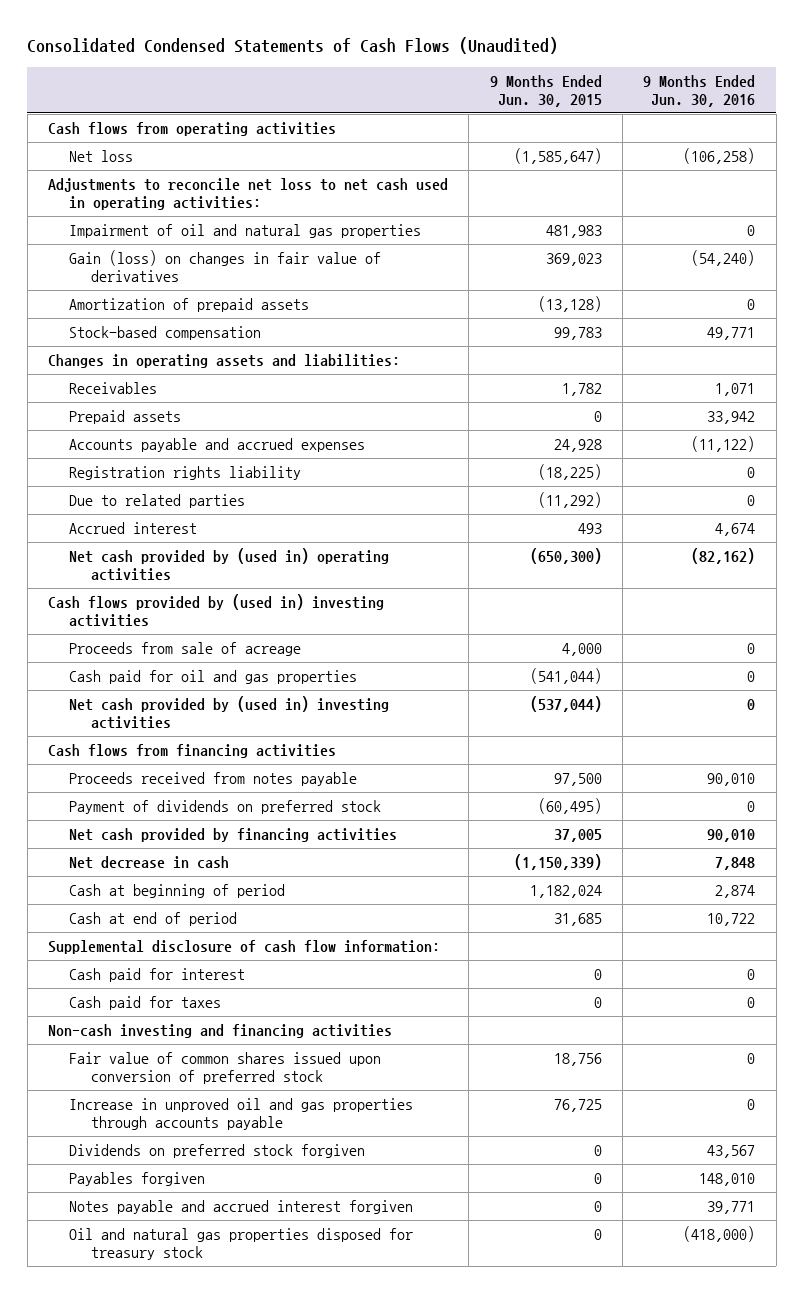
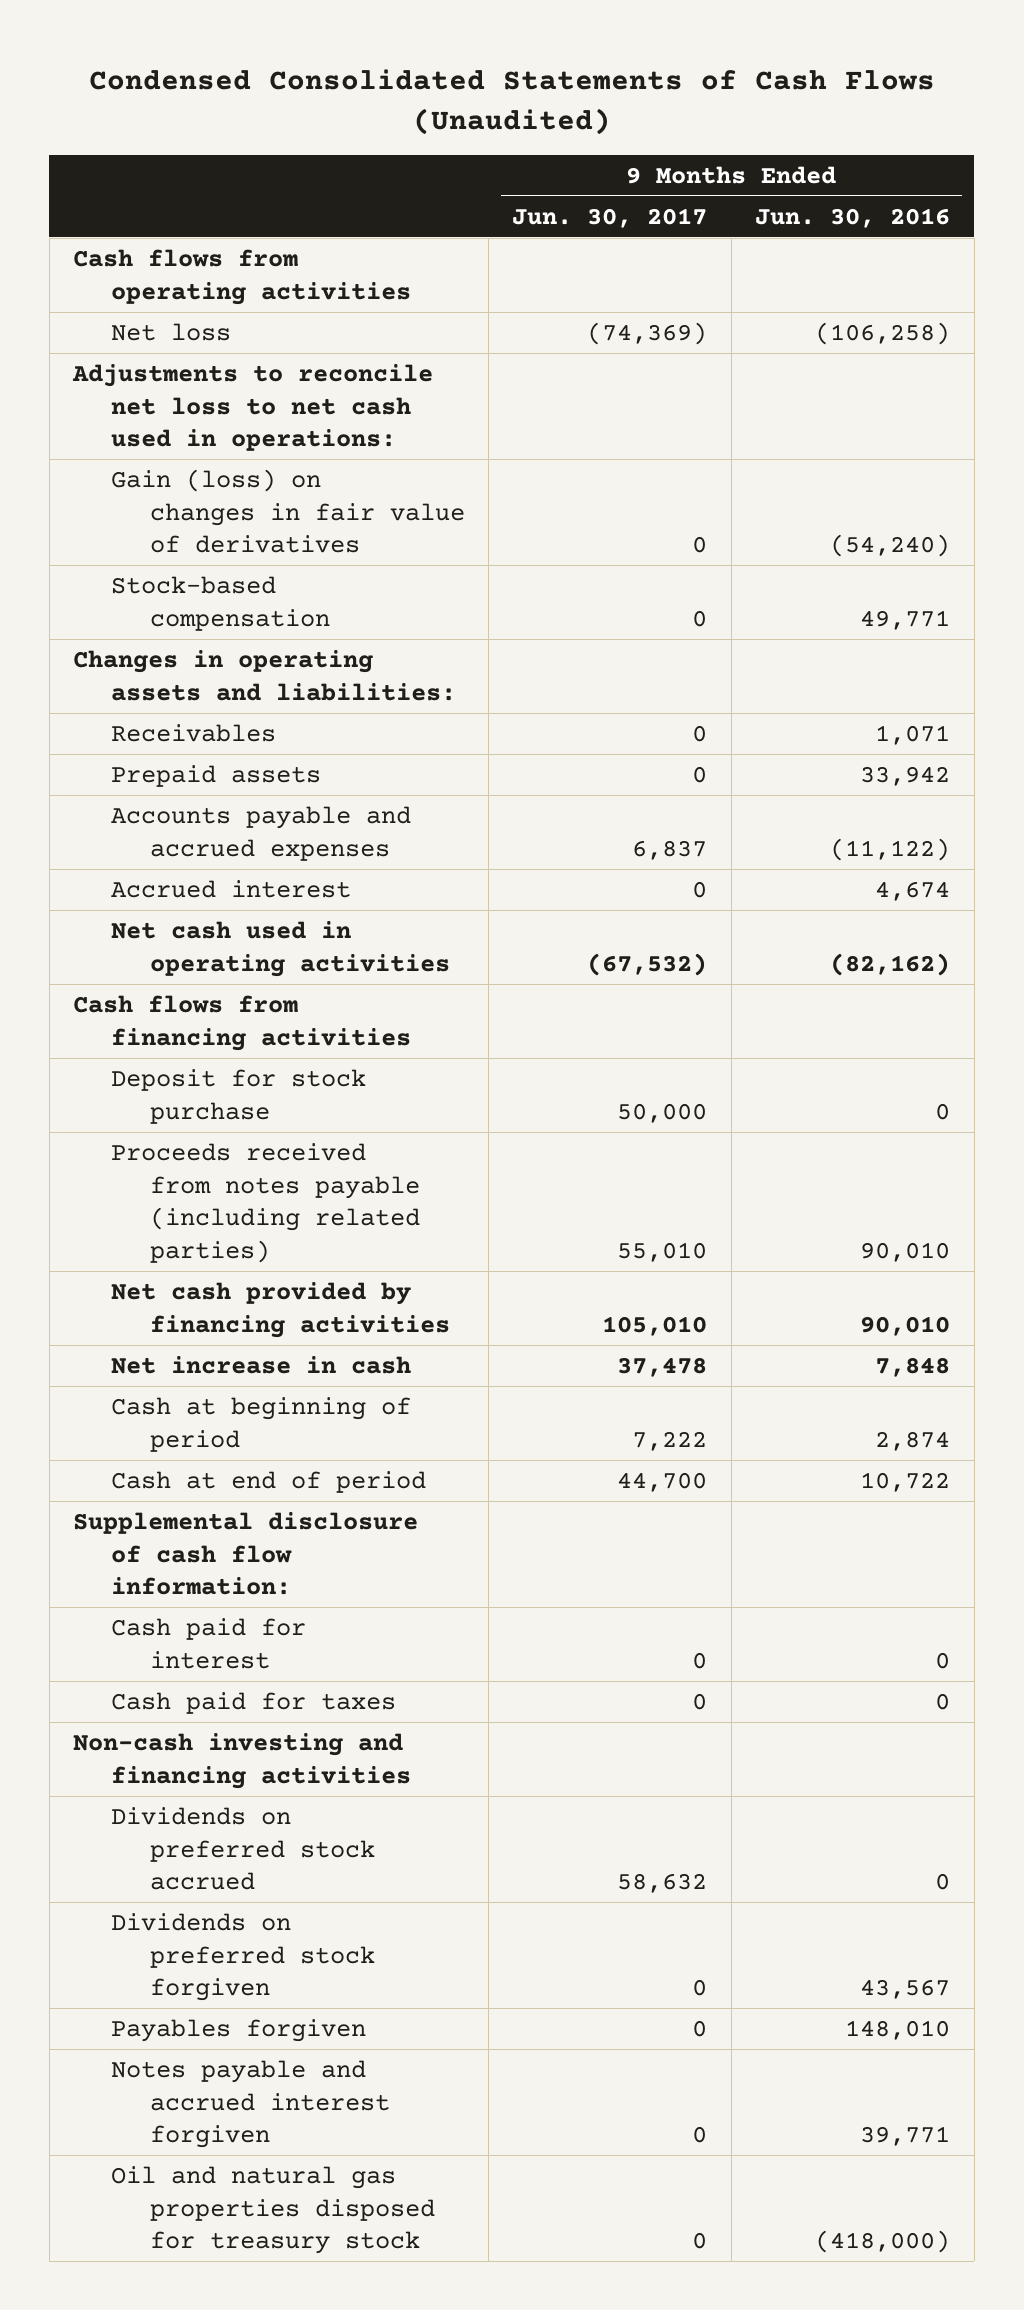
[27,37,559,55] Consolidated Condensed Statements of Cash Flows (Unaudited) -> [88,69,935,136] Condensed Consolidated Statements of Cash Flows (Unaudited)
[489,74,602,107] 9 Months Ended Jun. 30, 2015 -> none
none -> [512,207,708,228] Jun. 30, 2017
[69,223,422,238] Impairment of oil and natural gas properties -> none
[48,177,449,211] Adjustments to reconcile net loss to net cash used in operating activities: -> [72,363,434,452] Adjustments to reconcile net loss to net cash used in operations:
[69,297,310,312] Amortization of prepaid assets -> none
[69,465,302,480] Registration rights liability -> none
[69,493,246,508] Due to related parties -> none
[48,593,385,628] Cash flows provided by (used in) investing activities -> none
[69,641,302,656] Proceeds from sale of acreage -> none
[69,669,358,684] Cash paid for oil and gas properties -> none
[69,695,390,730] Net cash provided by (used in) investing activities -> none
[69,547,390,582] Net cash provided by (used in) operating activities -> [111,920,450,977] Net cash used in operating activities
[69,799,382,814] Payment of dividends on preferred stock -> none
none -> [111,1068,367,1124] Deposit for stock purchase
[69,771,358,786] Proceeds received from notes payable -> [111,1142,420,1264] Proceeds received from notes payable (including related parties)
[69,855,230,869] Net decrease in cash -> [111,1355,412,1374] Net increase in cash
[69,1051,382,1085] Fair value of common shares issued upon conversion of preferred stock -> none
[69,1097,414,1131] Increase in unproved oil and gas properties through accounts payable -> none
none -> [111,1806,375,1891] Dividends on preferred stock accrued

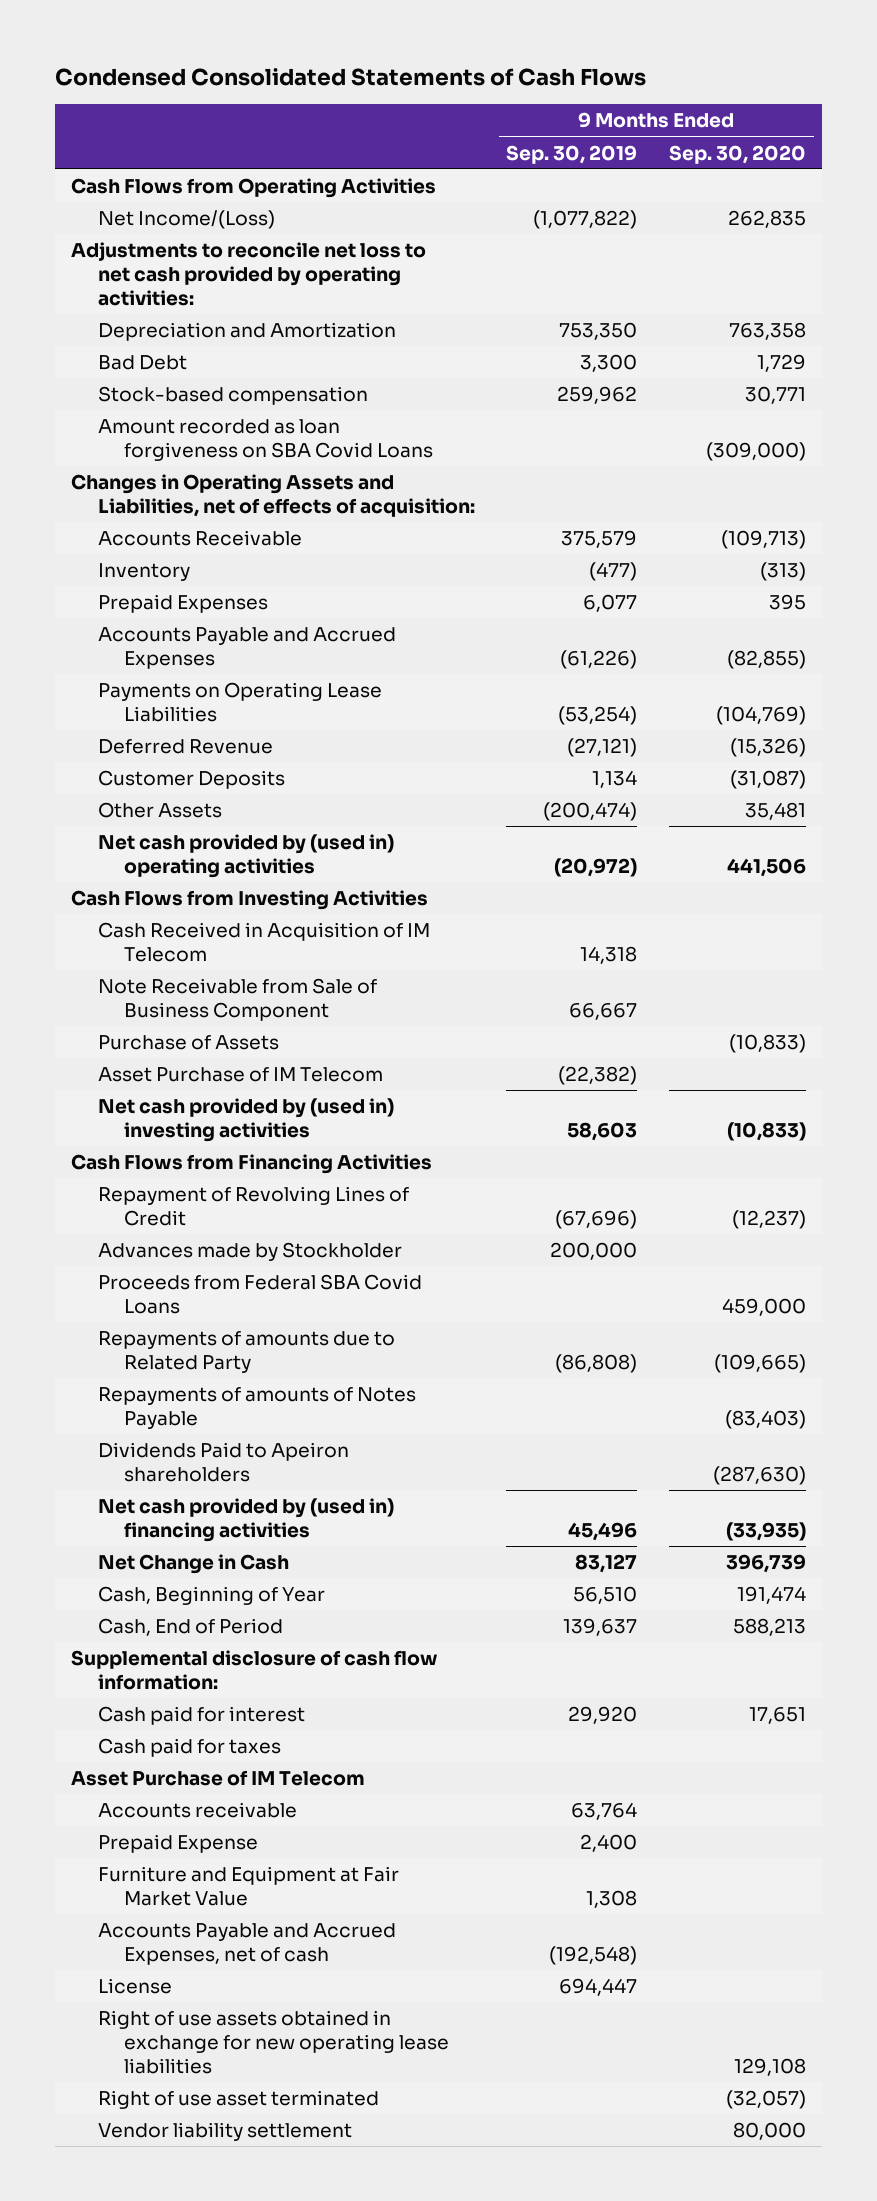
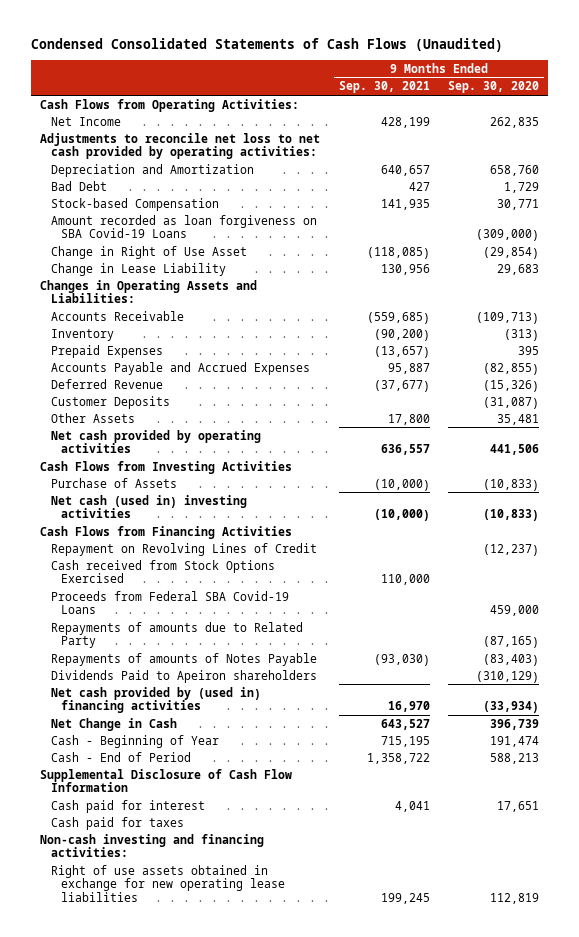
[55,68,647,87] Condensed Consolidated Statements of Cash Flows -> [31,37,504,52] Condensed Consolidated Statements of Cash Flows (Unaudited)
[506,144,638,164] Sep. 30, 2019 -> none
none -> [338,81,430,94] Sep. 30, 2021
[71,178,437,199] Cash Flows from Operating Activities -> [40,98,300,112] Cash Flows from Operating Activities:
[97,210,275,230] Net Income/(Loss) -> [50,116,121,126] Net Income
[729,322,807,341] 763,358 -> [490,164,540,176] 658,760
[97,386,368,406] Stock-based compensation -> [50,197,219,211] Stock-based Compensation
[97,419,434,461] Amount recorded as loan forgiveness on SBA Covid Loans -> [50,214,317,239] Amount recorded as loan forgiveness on SBA Covid-19 Loans
none -> [50,245,247,259] Change in Right of Use Asset
none -> [50,262,226,276] Change in Lease Liability
[71,474,475,517] Changes in Operating Assets and Liabilities, net of effects of acquisition: -> [40,279,258,304] Changes in Operating Assets and Liabilities:
[97,682,382,722] Payments on Operating Lease Liabilities -> none
[97,834,394,878] Net cash provided by (used in) operating activities -> [50,429,261,454] Net cash provided by operating activities
[97,922,430,962] Cash Received in Acquisition of IM Telecom -> none
[97,978,377,1021] Note Receivable from Sale of Business Component -> none
[97,1067,383,1083] Asset Purchase of IM Telecom -> none
[97,1098,394,1142] Net cash provided by (used in) investing activities -> [50,494,247,519] Net cash (used in) investing activities
[97,1242,402,1262] Advances made by Stockholder -> none
[97,1186,409,1226] Repayment of Revolving Lines of Credit -> [50,542,317,556] Repayment on Revolving Lines of Credit
none -> [50,559,275,584] Cash received from Stock Options Exercised
[97,1274,422,1314] Proceeds from Federal SBA Covid Loans -> [50,590,289,615] Proceeds from Federal SBA Covid-19 Loans
[714,1353,807,1373] (109,665) -> [483,636,540,649] (87,165)
[713,1465,807,1485] (287,630) -> [476,670,540,683] (310,129)
[726,1521,807,1541] (33,935) -> [483,701,540,714] (33,934)
[97,1586,325,1606] Cash, Beginning of Year -> [50,734,219,748] Cash - Beginning of Year
[97,1618,283,1637] Cash, End of Period -> [50,751,191,762] Cash - End of Period
[71,1650,439,1690] Supplemental disclosure of cash flow information: -> [40,768,293,793] Supplemental Disclosure of Cash Flow Information
[71,1770,366,1787] Asset Purchase of IM Telecom -> none
[97,1802,297,1819] Accounts receivable -> none
[97,1834,258,1854] Prepaid Expense -> none
[97,1866,399,1906] Furniture and Equipment at Fair Market Value -> none
[97,1923,396,1965] Accounts Payable and Accrued Expenses, net of cash -> none
[97,1978,172,1995] License -> none
[97,2090,379,2110] Right of use asset terminated -> none
[97,2122,352,2142] Vendor liability settlement -> none
none -> [40,833,265,858] Non-cash investing and financing activities:
[734,2057,807,2076] 129,108 -> [490,892,540,904] 112,819

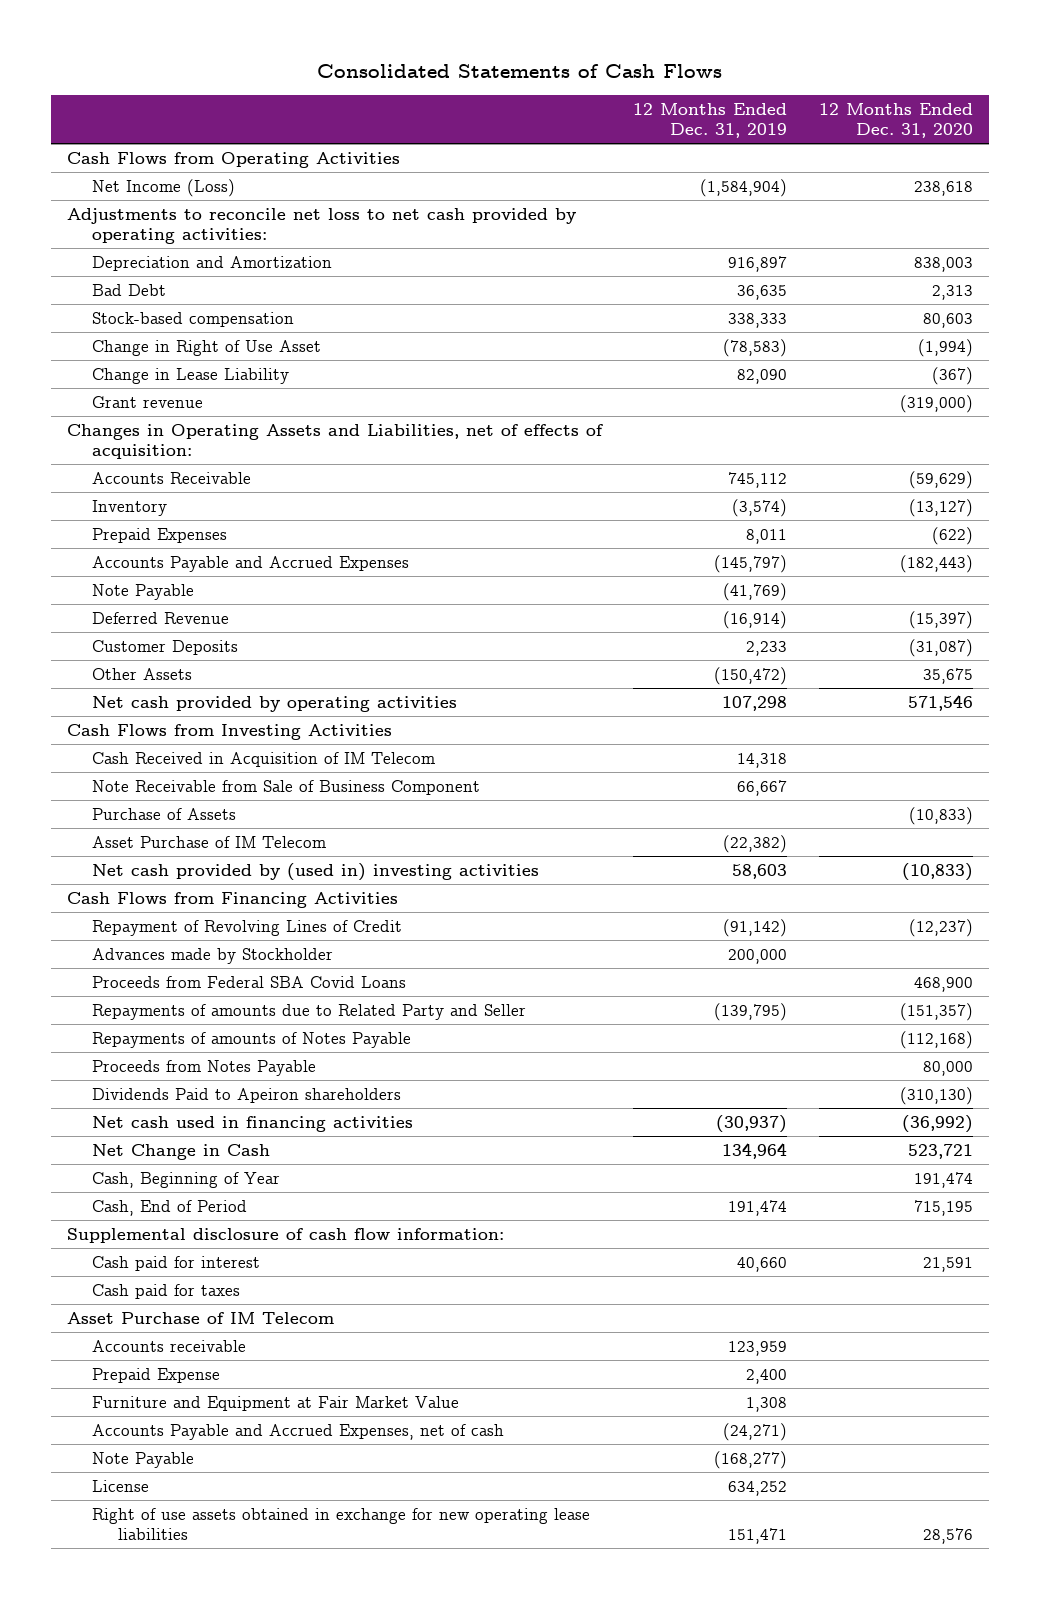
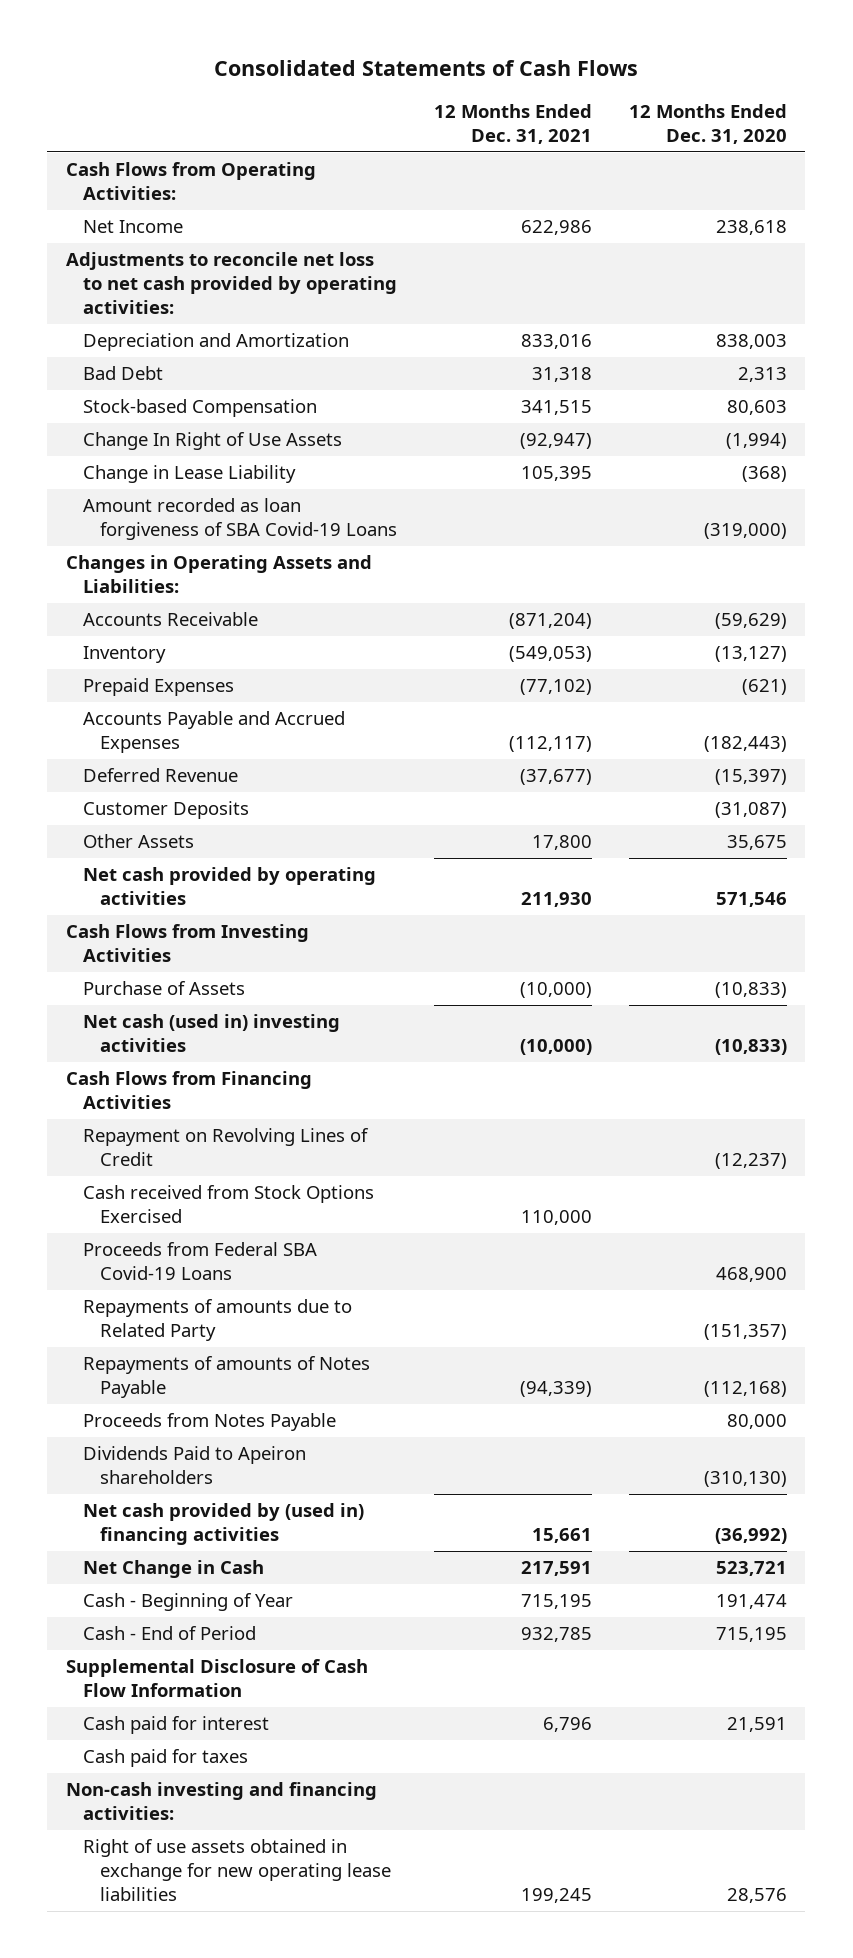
[633,102,788,139] 12 Months Ended Dec. 31, 2019 -> none
none -> [434,104,593,145] 12 Months Ended Dec. 31, 2021
[66,151,400,168] Cash Flows from Operating Activities -> [65,162,316,201] Cash Flows from Operating Activities:
[92,178,236,197] Net Income (Loss) -> [83,220,184,234] Net Income
[92,311,295,327] Stock-based compensation -> [83,399,318,418] Stock-based Compensation
[92,339,322,356] Change in Right of Use Asset -> [83,432,343,451] Change In Right of Use Assets
[931,366,973,385] (367) -> [741,466,787,483] (368)
[92,395,204,408] Grant revenue -> [83,498,398,541] Amount recorded as loan forgiveness of SBA Covid-19 Loans
[66,423,603,460] Changes in Operating Assets and Liabilities, net of effects of acquisition: -> [65,555,372,594] Changes in Operating Assets and Liabilities:
[931,526,973,545] (622) -> [741,679,787,696] (621)
[92,583,195,600] Note Payable -> none
[92,751,436,767] Cash Received in Acquisition of IM Telecom -> none
[92,779,481,795] Note Receivable from Sale of Business Component -> none
[92,835,327,848] Asset Purchase of IM Telecom -> none
[92,862,540,881] Net cash provided by (used in) investing activities -> [83,1014,341,1053] Net cash (used in) investing activities
[92,947,334,964] Advances made by Stockholder -> none
[92,919,403,936] Repayment of Revolving Lines of Credit -> [83,1128,370,1167] Repayment on Revolving Lines of Credit
none -> [83,1185,375,1224] Cash received from Stock Options Exercised
[92,975,407,988] Proceeds from Federal SBA Covid Loans -> [83,1242,318,1281] Proceeds from Federal SBA Covid-19 Loans
[92,1003,527,1020] Repayments of amounts due to Related Party and Seller -> [83,1299,353,1342] Repayments of amounts due to Related Party
[92,1115,414,1132] Net cash used in financing activities -> [83,1503,365,1546] Net cash provided by (used in) financing activities
[92,1171,281,1188] Cash, Beginning of Year -> [83,1593,294,1612] Cash - Beginning of Year
[92,1199,248,1216] Cash, End of Period -> [83,1626,257,1641] Cash - End of Period
[66,1227,504,1243] Supplemental disclosure of cash flow information: -> [65,1659,368,1698] Supplemental Disclosure of Cash Flow Information
[66,1311,334,1324] Asset Purchase of IM Telecom -> none
[92,1339,247,1352] Accounts receivable -> none
[92,1367,221,1383] Prepaid Expense -> none
[92,1395,460,1411] Furniture and Equipment at Fair Market Value -> none
[92,1423,505,1440] Accounts Payable and Accrued Expenses, net of cash -> none
[92,1451,195,1468] Note Payable -> none
[92,1479,150,1492] License -> none
none -> [65,1782,377,1821] Non-cash investing and financing activities:

